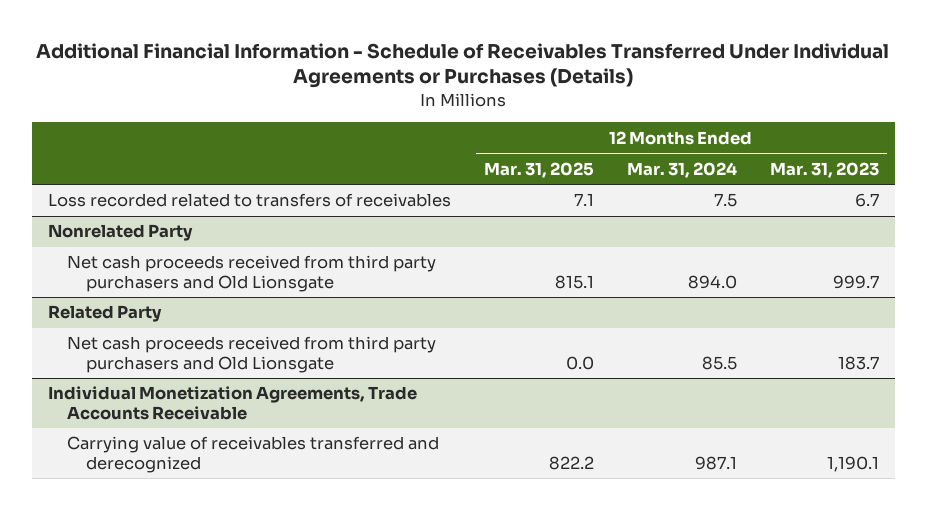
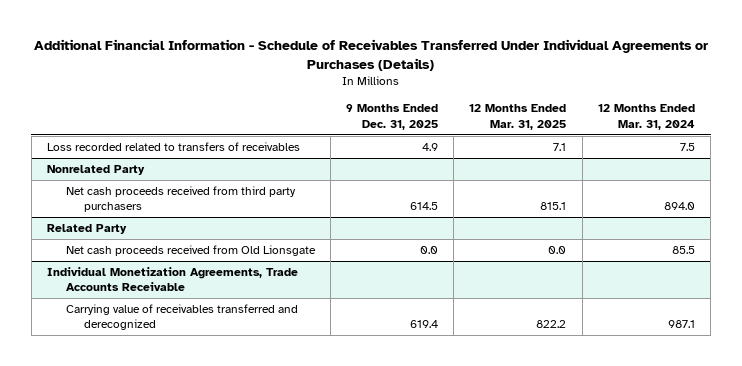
[769,161,879,178] Mar. 31, 2023 -> none
none -> [346,104,439,130] 9 Months Ended Dec. 31, 2025
[66,255,436,293] Net cash proceeds received from third party purchasers and Old Lionsgate -> [65,186,296,213] Net cash proceeds received from third party purchasers
[66,336,436,374] Net cash proceeds received from third party purchasers and Old Lionsgate -> [65,245,316,257] Net cash proceeds received from Old Lionsgate

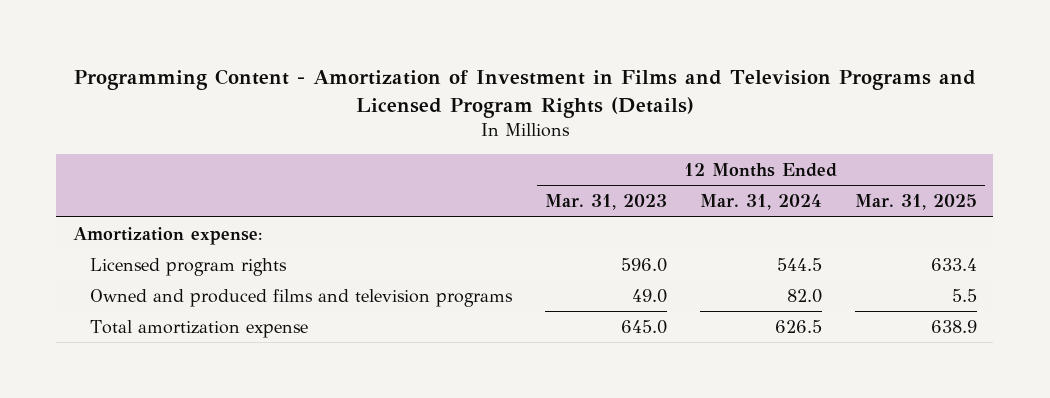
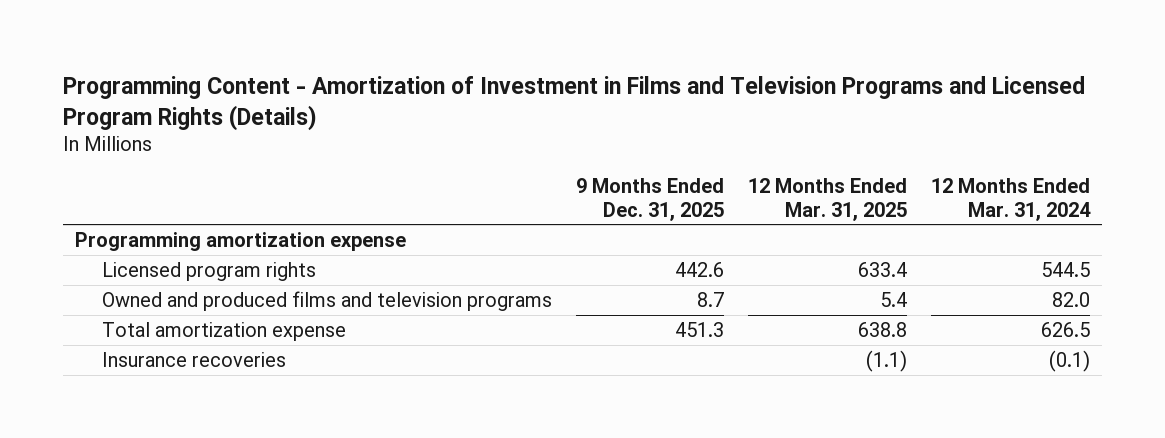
[545,194,668,211] Mar. 31, 2023 -> none
none -> [576,178,725,221] 9 Months Ended Dec. 31, 2025
[72,226,262,245] Amortization expense: -> [75,231,407,251] Programming amortization expense
[951,288,977,302] 5.5 -> [879,291,907,307] 5.4
[930,319,977,333] 638.9 -> [857,321,907,337] 638.8
none -> [102,351,287,367] Insurance recoveries

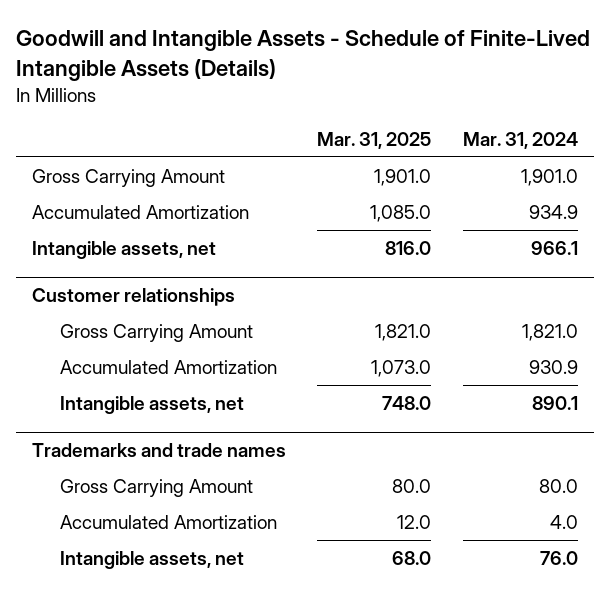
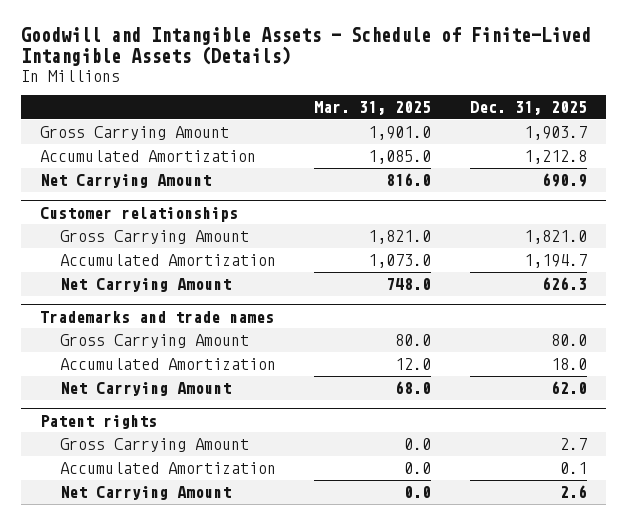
[462,131,578,149] Mar. 31, 2024 -> none
none -> [469,101,587,116] Dec. 31, 2025
[31,240,216,259] Intangible assets, net -> [39,174,211,189] Net Carrying Amount
[59,395,244,414] Intangible assets, net -> [59,278,231,293] Net Carrying Amount
[59,550,244,569] Intangible assets, net -> [59,382,231,397] Net Carrying Amount
none -> [39,414,157,429] Patent rights
none -> [59,438,249,453] Gross Carrying Amount
none -> [59,462,276,475] Accumulated Amortization
none -> [59,486,231,501] Net Carrying Amount

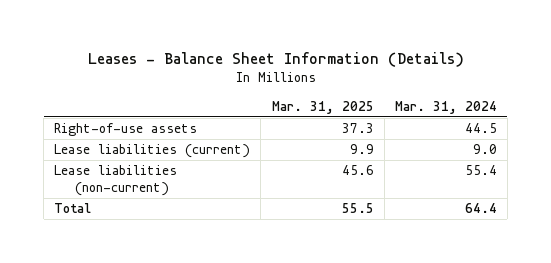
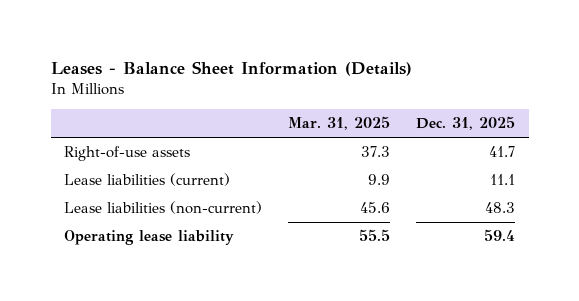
[394,100,497,114] Mar. 31, 2024 -> none
none -> [416,116,516,131] Dec. 31, 2025
[54,203,92,214] Total -> [63,230,234,246] Operating lease liability

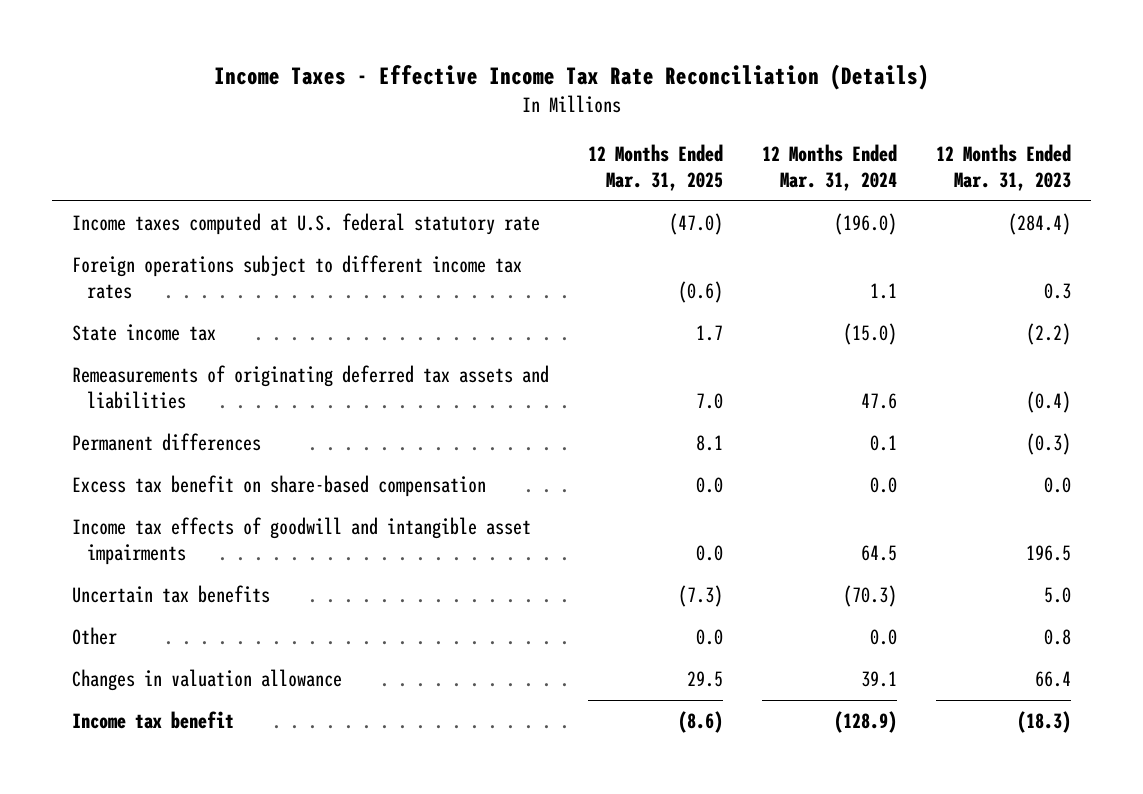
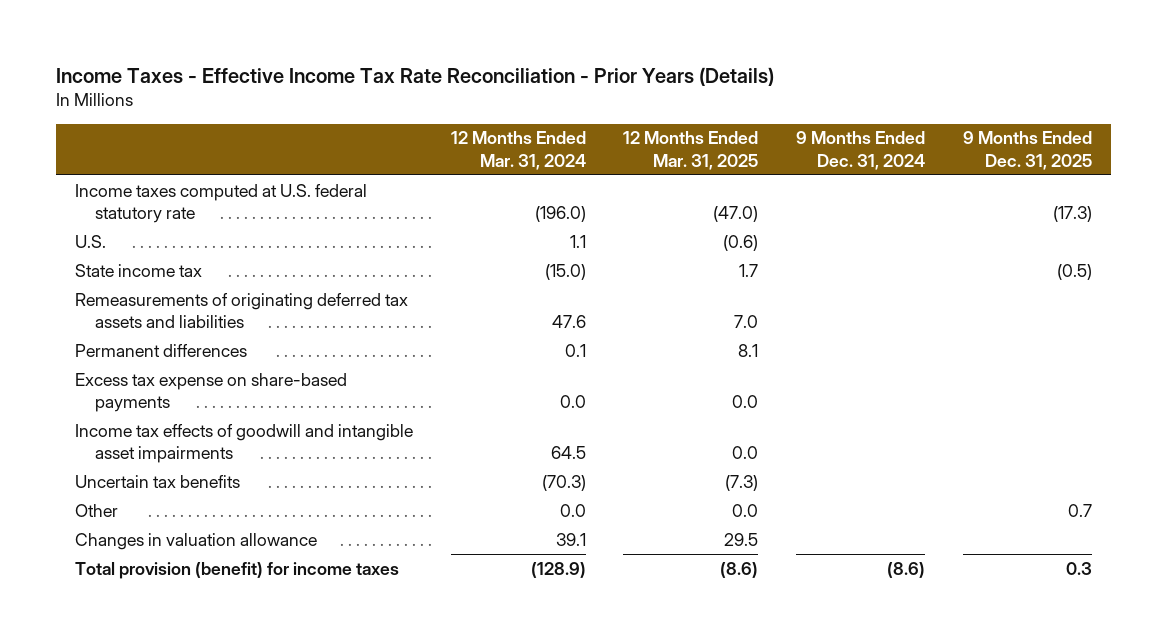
[213,64,929,91] Income Taxes - Effective Income Tax Rate Reconciliation (Details) -> [55,66,774,86] Income Taxes - Effective Income Tax Rate Reconciliation - Prior Years (Details)
[936,144,1072,191] 12 Months Ended Mar. 31, 2023 -> none
none -> [796,131,926,170] 9 Months Ended Dec. 31, 2024
none -> [963,131,1093,170] 9 Months Ended Dec. 31, 2025
[71,255,522,300] Foreign operations subject to different income tax rates -> [74,234,106,248] U.S.
[71,475,486,498] Excess tax benefit on share-based compensation -> [74,372,347,413] Excess tax expense on share-based payments
[71,711,234,730] Income tax benefit -> [74,561,399,579] Total provision (benefit) for income taxes

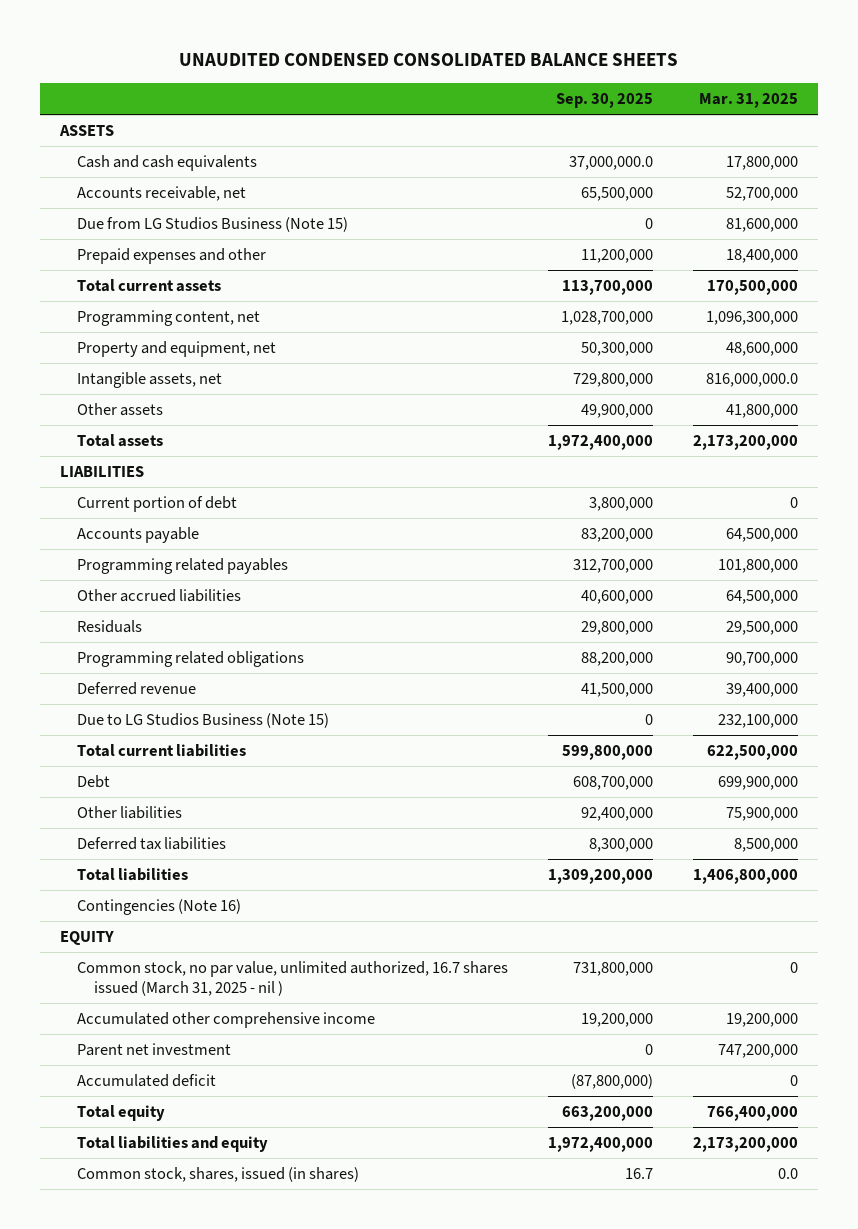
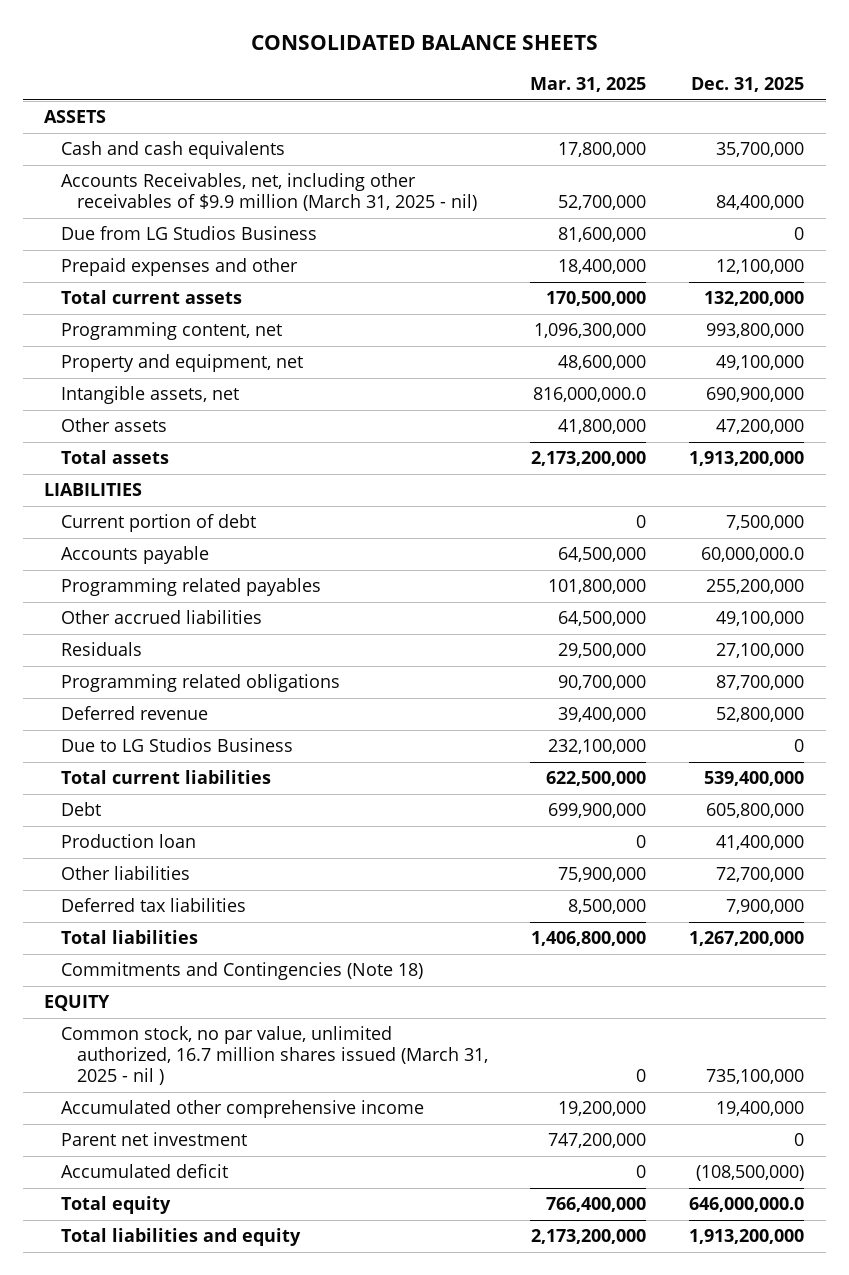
[178,53,678,67] UNAUDITED CONDENSED CONSOLIDATED BALANCE SHEETS -> [251,35,599,51] CONSOLIDATED BALANCE SHEETS
[556,92,654,108] Sep. 30, 2025 -> none
none -> [691,77,805,93] Dec. 31, 2025
[77,186,247,202] Accounts receivable, net -> [60,173,477,212] Accounts Receivables, net, including other receivables of $9.9 million (March 31, 2025 - nil)
[77,217,349,233] Due from LG Studios Business (Note 15) -> [60,226,317,241] Due from LG Studios Business
[77,713,330,729] Due to LG Studios Business (Note 15) -> [60,738,293,753] Due to LG Studios Business
none -> [60,834,196,849] Production loan
[77,899,242,916] Contingencies (Note 16) -> [60,962,423,981] Commitments and Contingencies (Note 18)
[77,961,509,996] Common stock, no par value, unlimited authorized, 16.7 shares issued (March 31, 2025 - nil ) -> [60,1026,488,1086] Common stock, no par value, unlimited authorized, 16.7 million shares issued (March 31, 2025 - nil )
[77,1167,360,1183] Common stock, shares, issued (in shares) -> none

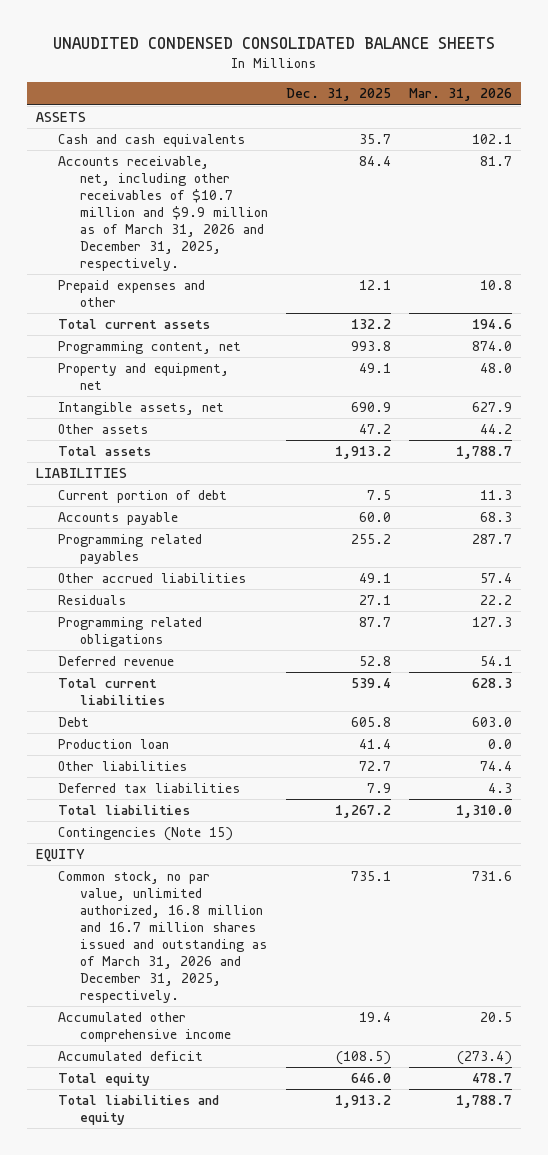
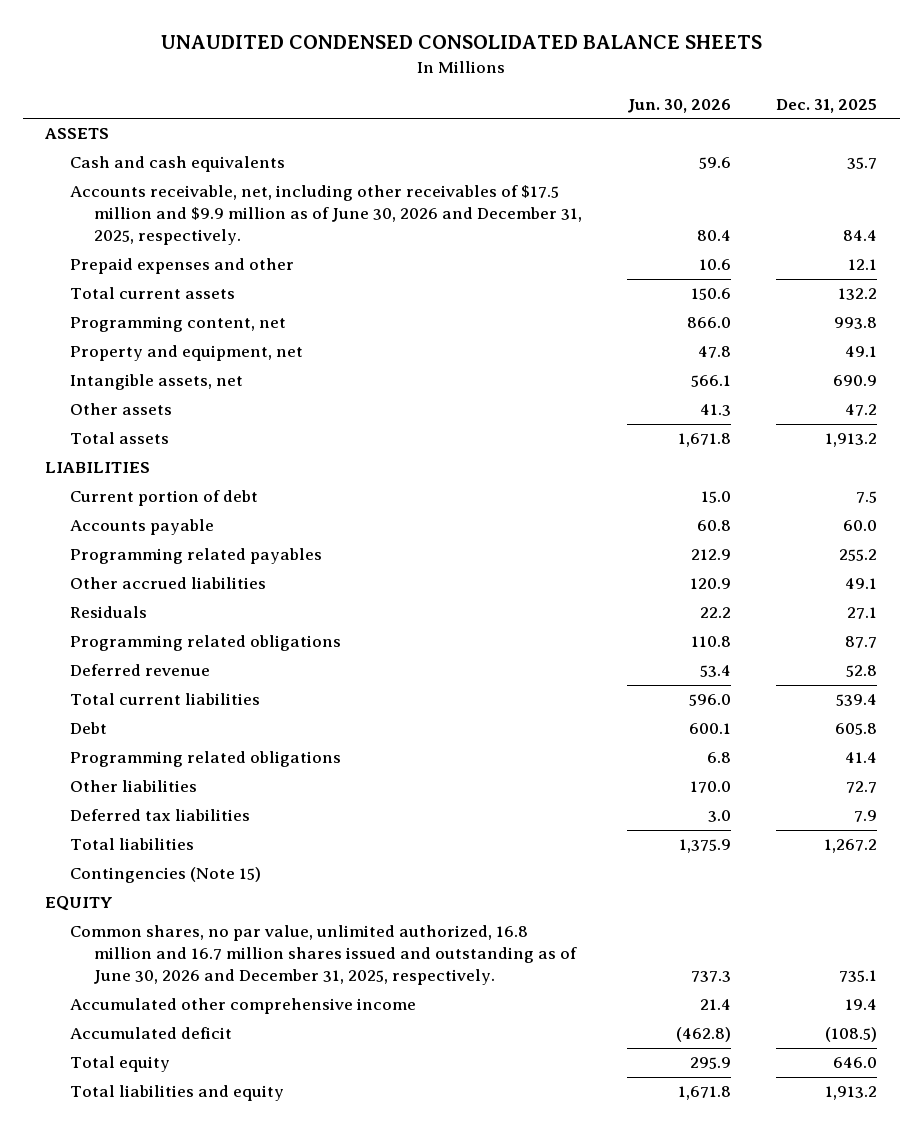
[408,88,512,102] Mar. 31, 2026 -> none
none -> [627,99,732,114] Jun. 30, 2026
[57,156,268,271] Accounts receivable, net, including other receivables of $10.7 million and $9.9 million as of March 31, 2026 and December 31, 2025, respectively. -> [69,185,582,246] Accounts receivable, net, including other receivables of $17.5 million and $9.9 million as of June 30, 2026 and December 31, 2025, respectively.
[57,739,169,750] Production loan -> [69,751,341,768] Programming related obligations
[57,871,267,1003] Common stock, no par value, unlimited authorized, 16.8 million and 16.7 million shares issued and outstanding as of March 31, 2026 and December 31, 2025, respectively. -> [69,925,577,986] Common shares, no par value, unlimited authorized, 16.8 million and 16.7 million shares issued and outstanding as of June 30, 2026 and December 31, 2025, respectively.

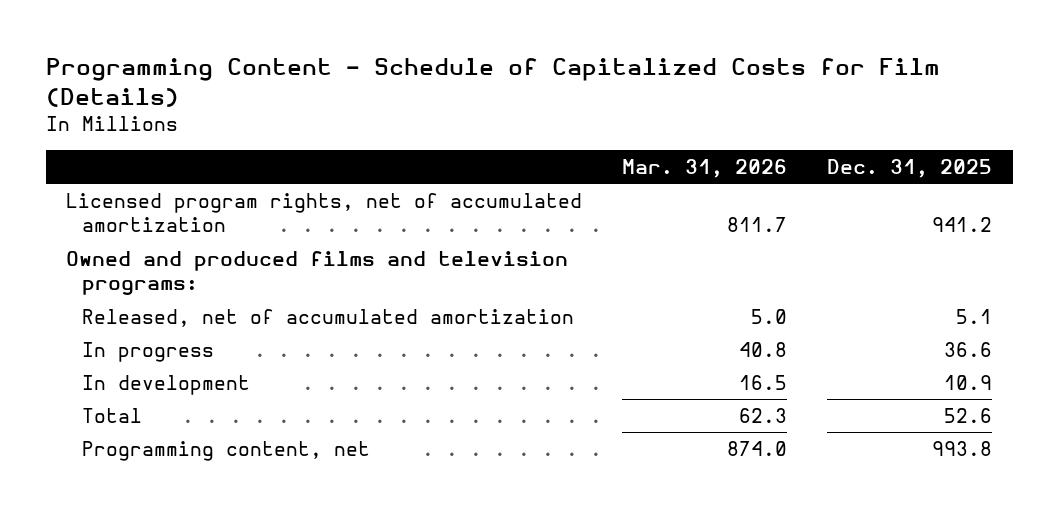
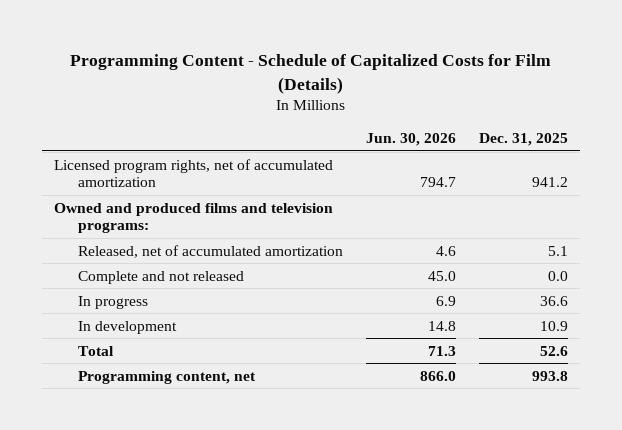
[622,158,788,178] Mar. 31, 2026 -> none
none -> [366,133,457,147] Jun. 30, 2026
none -> [77,270,244,284] Complete and not released

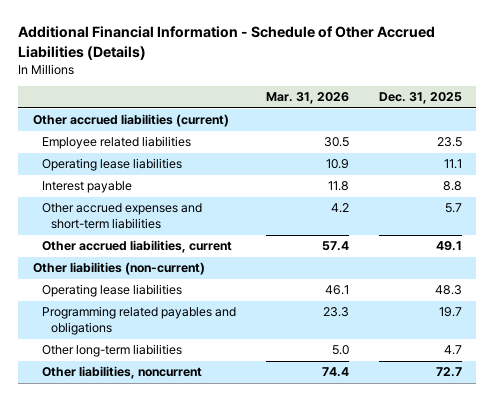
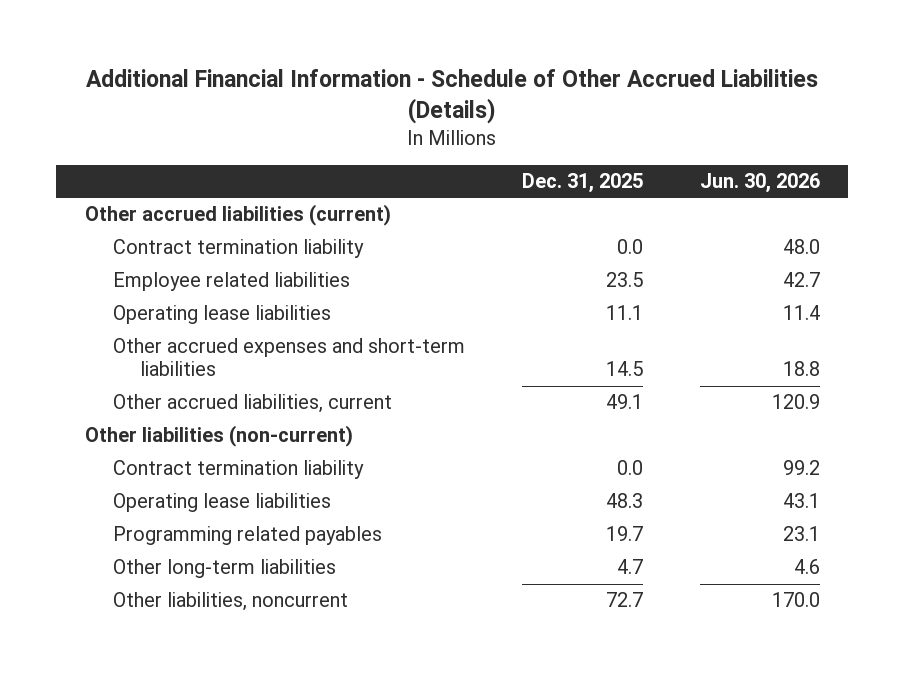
[265,92,349,105] Mar. 31, 2026 -> none
none -> [699,173,820,194] Jun. 30, 2026
none -> [112,239,364,259] Contract termination liability
[42,181,133,194] Interest payable -> none
[444,203,462,214] 5.7 -> [605,361,643,377] 14.5
none -> [112,460,364,480] Contract termination liability
[42,306,237,336] Programming related payables and obligations -> [112,526,382,546] Programming related payables

